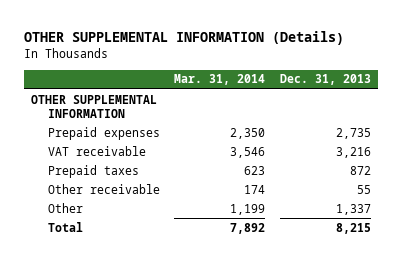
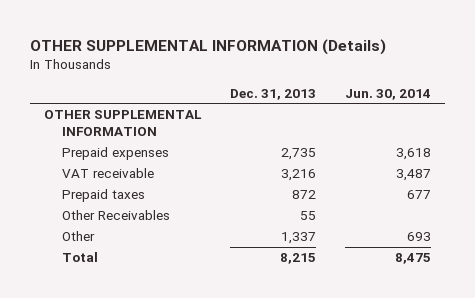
[174,74,266,86] Mar. 31, 2014 -> none
none -> [344,88,431,100] Jun. 30, 2014
[47,183,160,194] Other receivable -> [62,210,171,221] Other Receivables

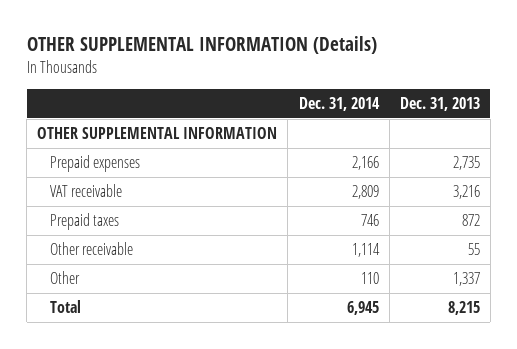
[344,88,431,100] Jun. 30, 2014 -> none
none -> [298,97,380,112] Dec. 31, 2014
[62,210,171,221] Other Receivables -> [49,242,133,256] Other receivable

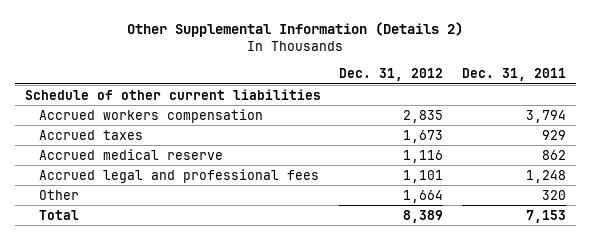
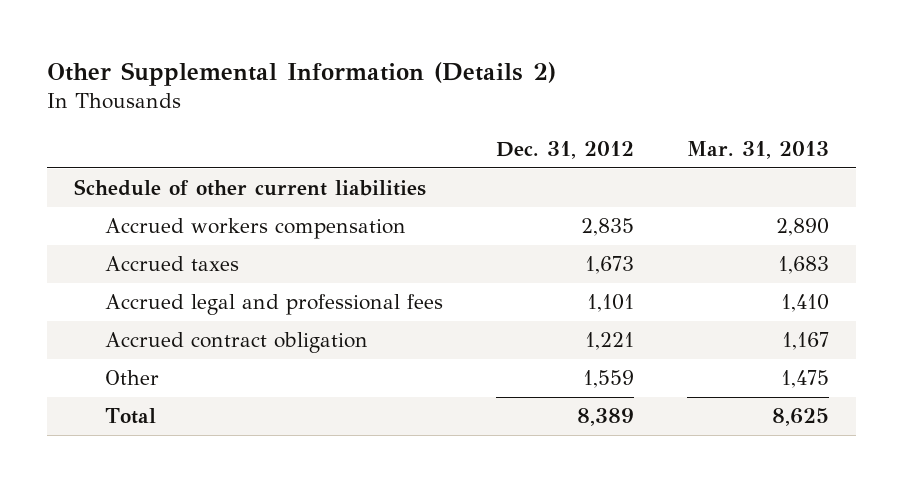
[462,67,567,81] Dec. 31, 2011 -> none
none -> [687,140,830,159] Mar. 31, 2013
[38,148,223,160] Accrued medical reserve -> none
none -> [104,332,368,354] Accrued contract obligation
[403,189,444,203] 1,664 -> [582,370,634,389] 1,559

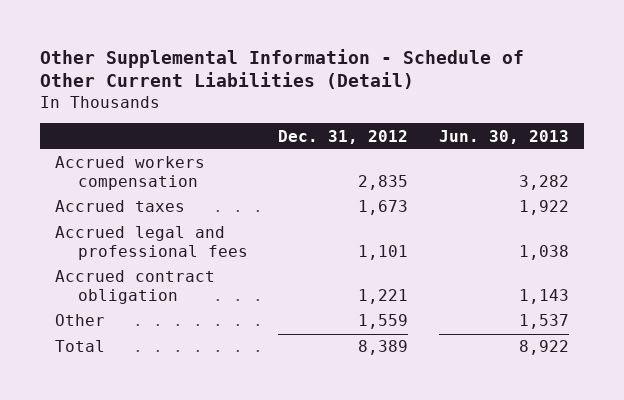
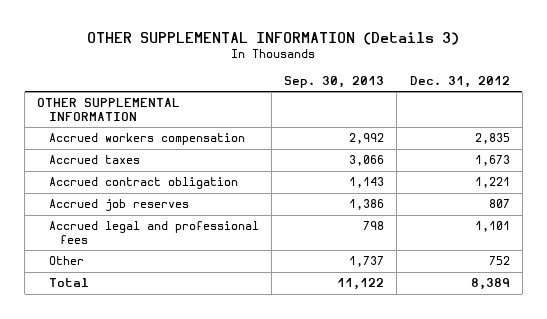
[40,48,525,90] Other Supplemental Information - Schedule of Other Current Liabilities (Detail) -> [87,31,460,45] OTHER SUPPLEMENTAL INFORMATION (Details 3)
[439,129,570,144] Jun. 30, 2013 -> none
none -> [284,75,385,88] Sep. 30, 2013
none -> [37,98,181,121] OTHER SUPPLEMENTAL INFORMATION
none -> [48,199,189,212] Accrued job reserves
[55,226,248,260] Accrued legal and professional fees -> [48,221,259,244] Accrued legal and professional fees
[358,314,409,330] 1,559 -> [488,256,510,266] 752

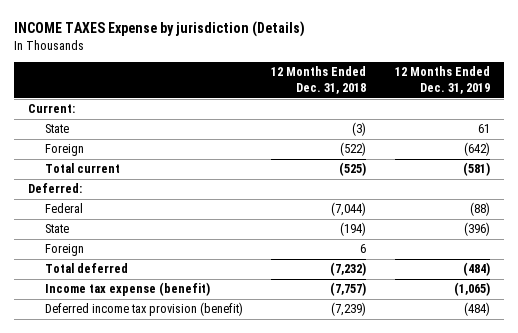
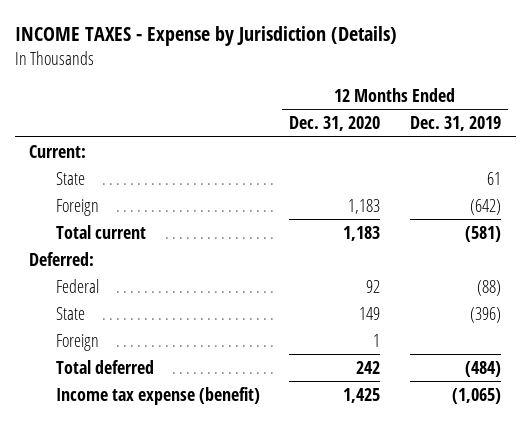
[13,20,305,37] INCOME TAXES Expense by jurisdiction (Details) -> [14,26,397,47] INCOME TAXES - Expense by Jurisdiction (Details)
[271,66,367,95] 12 Months Ended Dec. 31, 2018 -> none
none -> [289,116,381,132] Dec. 31, 2020
[44,302,243,317] Deferred income tax provision (benefit) -> none

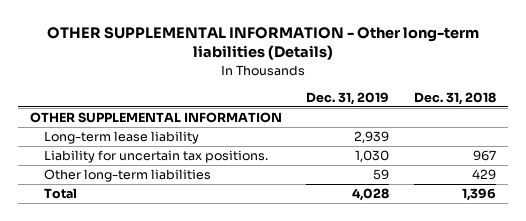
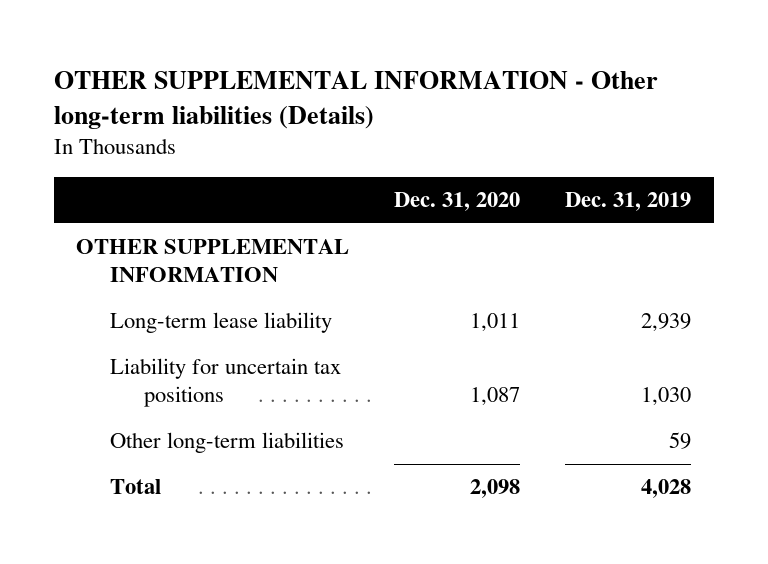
[413,91,496,105] Dec. 31, 2018 -> none
none -> [394,192,521,212] Dec. 31, 2020
[43,150,268,164] Liability for uncertain tax positions. -> [109,358,341,408] Liability for uncertain tax positions

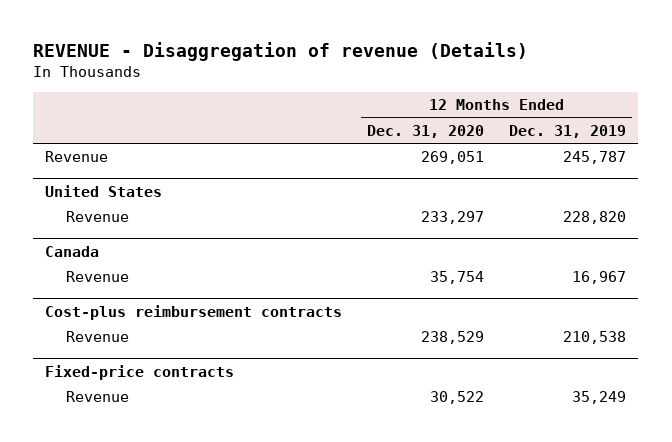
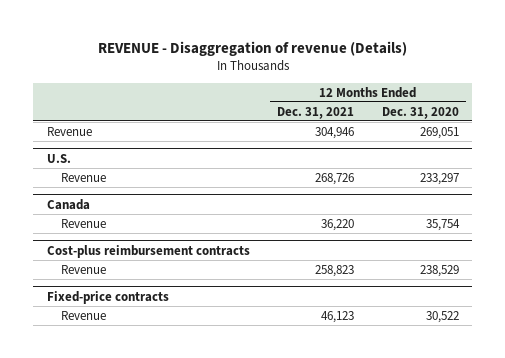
[509,124,627,138] Dec. 31, 2019 -> none
none -> [277,106,355,119] Dec. 31, 2021
[45,184,163,197] United States -> [46,153,71,163] U.S.

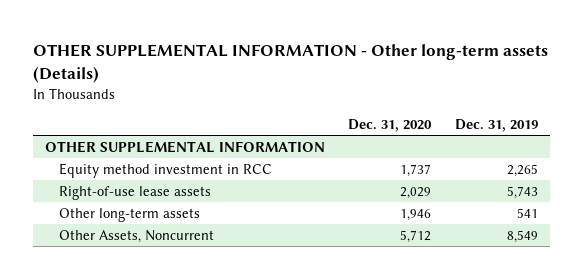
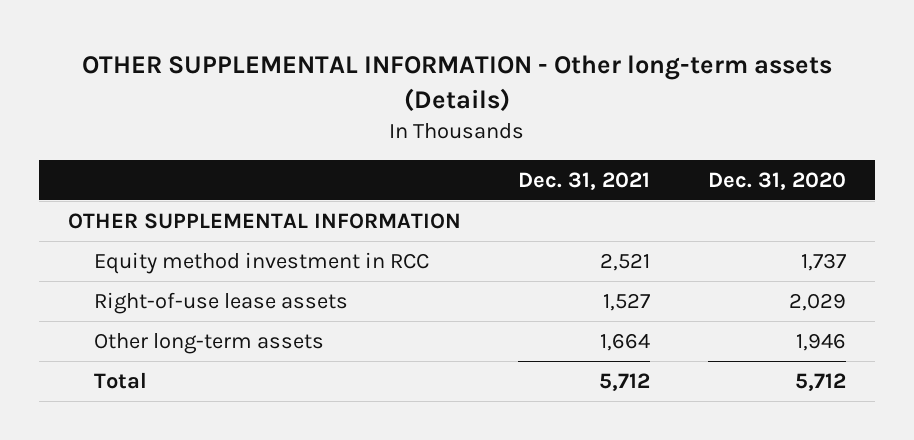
[454,119,538,133] Dec. 31, 2019 -> none
none -> [518,171,651,190] Dec. 31, 2021
[58,229,214,243] Other Assets, Noncurrent -> [93,371,147,389] Total

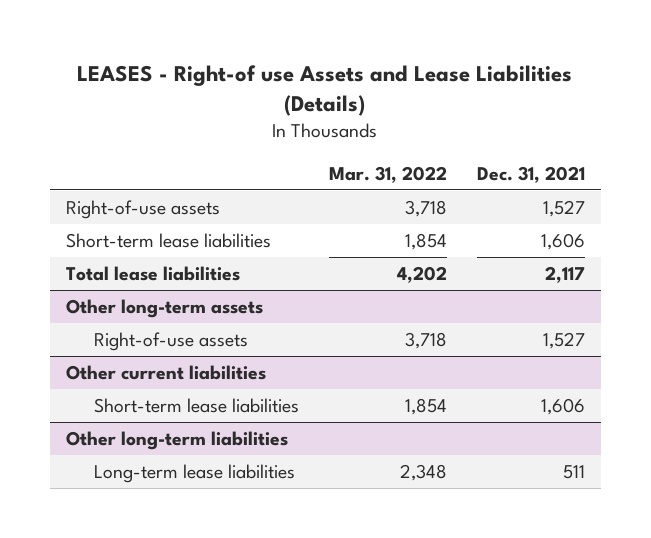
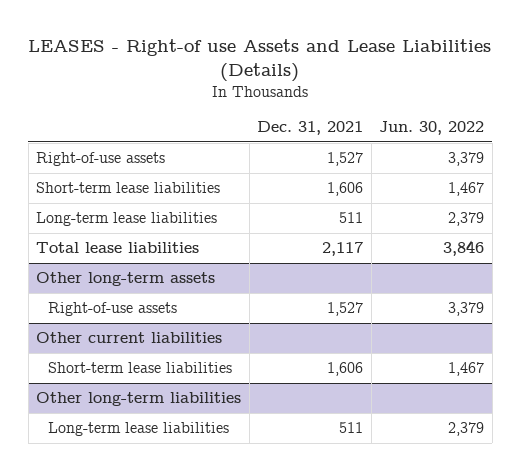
[329,165,448,183] Mar. 31, 2022 -> none
none -> [379,121,485,136] Jun. 30, 2022
none -> [36,212,218,227] Long-term lease liabilities

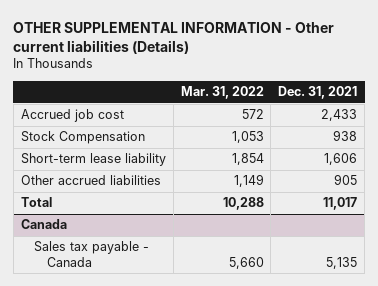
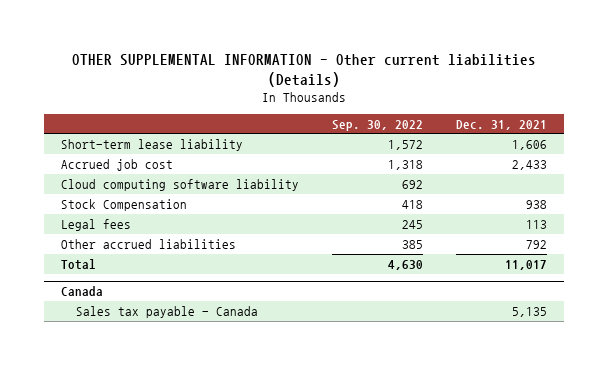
[180,86,264,100] Mar. 31, 2022 -> none
none -> [332,119,424,131] Sep. 30, 2022
[20,153,166,167] Short-term lease liability -> [60,138,243,151] Short-term lease liability
none -> [60,178,299,191] Cloud computing software liability
none -> [60,218,131,231] Legal fees
[334,174,358,186] 905 -> [526,239,548,249] 792

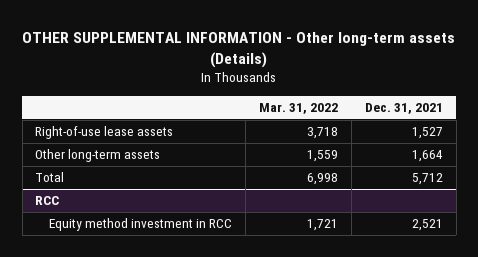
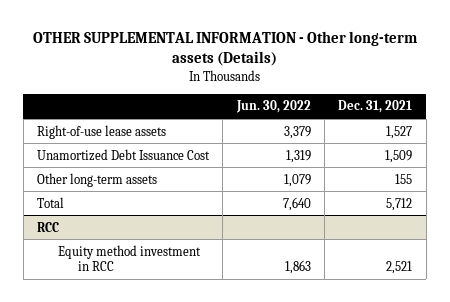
[259,102,339,114] Mar. 31, 2022 -> none
none -> [235,100,311,114] Jun. 30, 2022
none -> [37,148,211,161] Unamortized Debt Issuance Cost
[411,150,443,163] 1,664 -> [395,173,413,184] 155

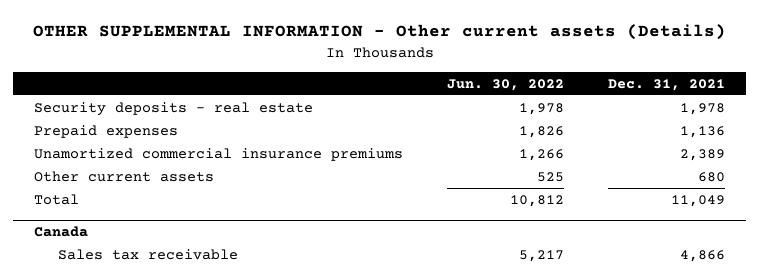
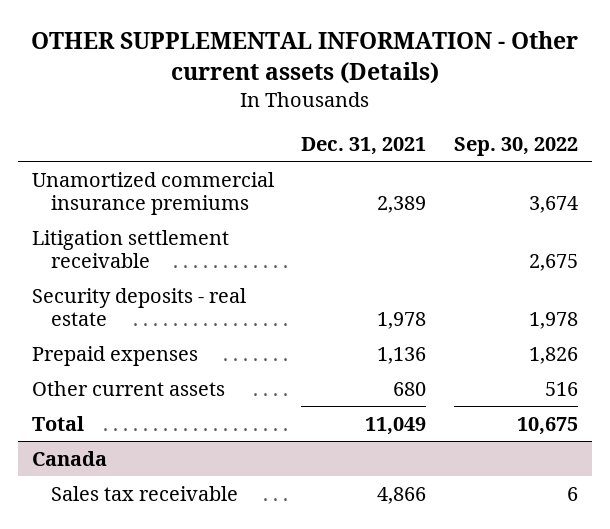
[447,78,565,91] Jun. 30, 2022 -> none
none -> [454,137,579,157] Sep. 30, 2022
[34,147,404,161] Unamortized commercial insurance premiums -> [31,171,274,215] Unamortized commercial insurance premiums
none -> [31,229,229,268] Litigation settlement receivable

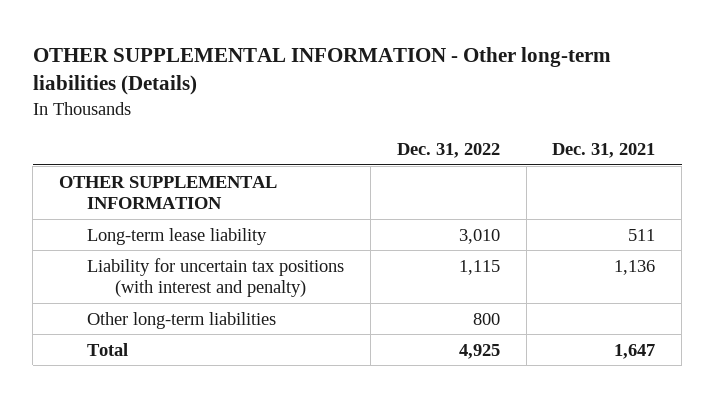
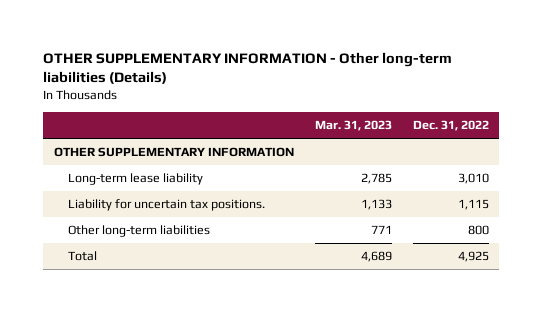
[32,46,611,96] OTHER SUPPLEMENTAL INFORMATION - Other long-term liabilities (Details) -> [43,51,453,85] OTHER SUPPLEMENTARY INFORMATION - Other long-term liabilities (Details)
[552,143,656,159] Dec. 31, 2021 -> none
none -> [314,120,392,132] Mar. 31, 2023
[59,175,278,210] OTHER SUPPLEMENTAL INFORMATION -> [53,147,294,158] OTHER SUPPLEMENTARY INFORMATION
[87,257,345,298] Liability for uncertain tax positions (with interest and penalty) -> [67,199,265,212] Liability for uncertain tax positions.

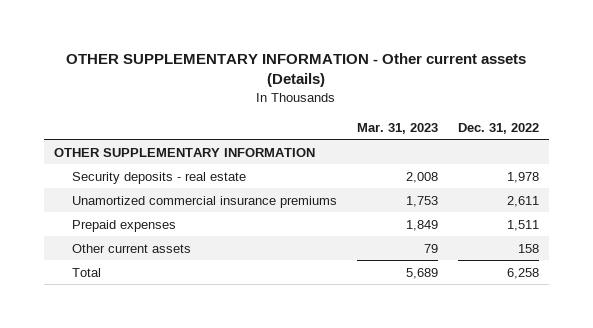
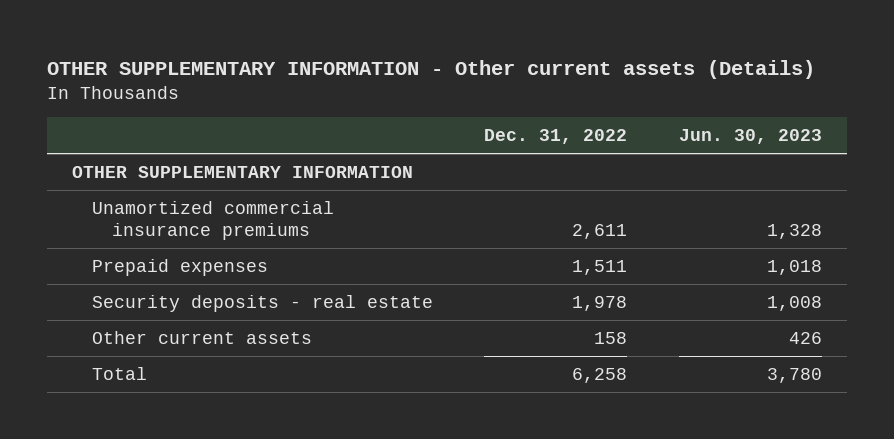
[356,122,438,134] Mar. 31, 2023 -> none
none -> [678,129,822,145] Jun. 30, 2023
[71,171,246,184] Security deposits - real estate -> [92,294,434,312] Security deposits - real estate

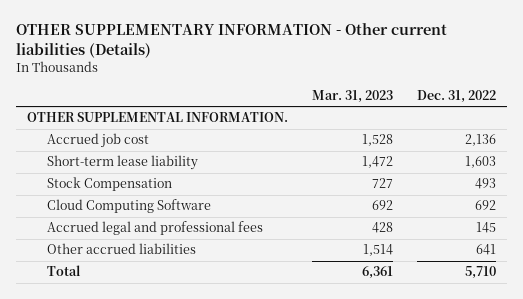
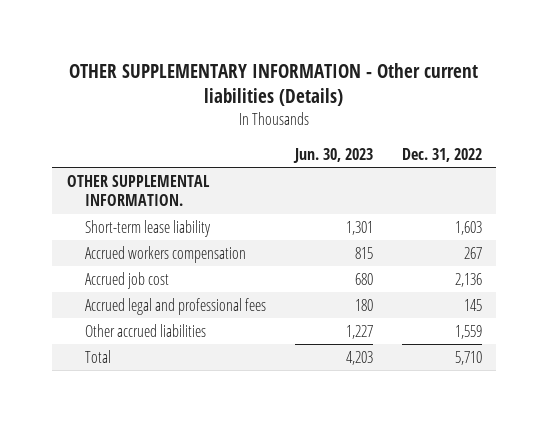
[311,90,393,104] Mar. 31, 2023 -> none
none -> [292,147,373,163] Jun. 30, 2023
[47,177,173,192] Stock Compensation -> none
[47,199,212,214] Cloud Computing Software -> none
none -> [85,245,247,263] Accrued workers compensation
[47,133,150,149] Accrued job cost -> [85,271,170,289] Accrued job cost
[475,244,496,256] 641 -> [454,324,482,339] 1,559

